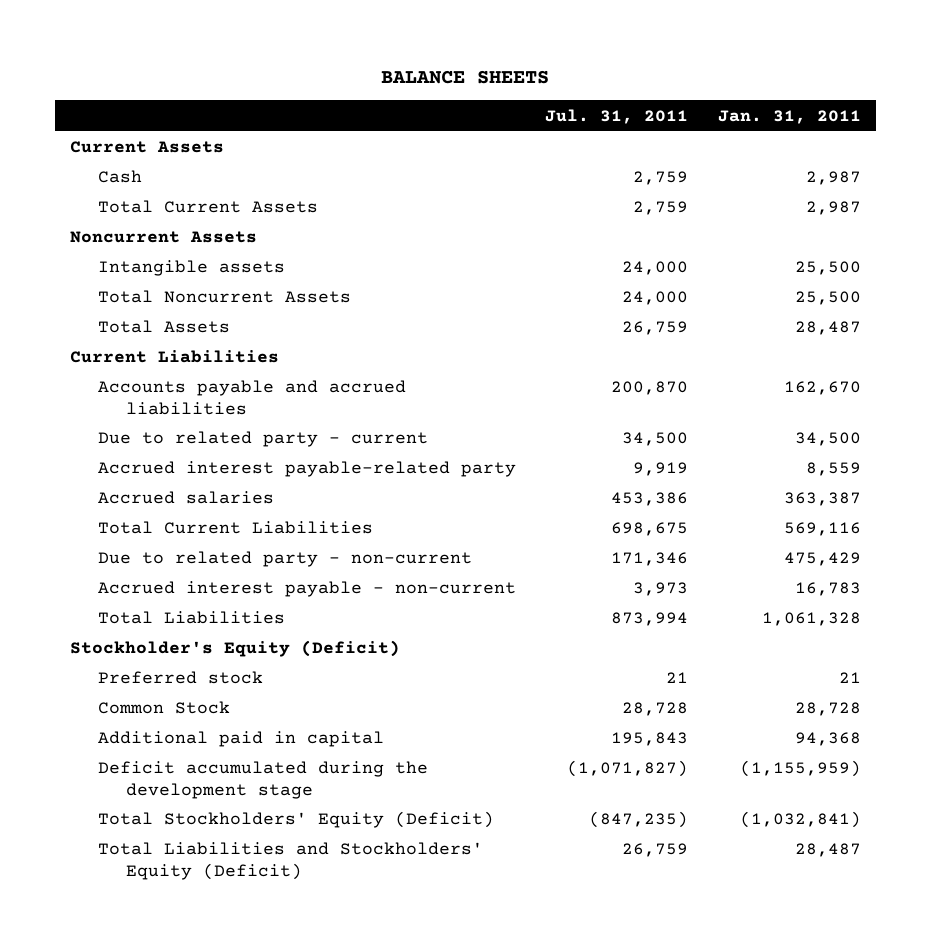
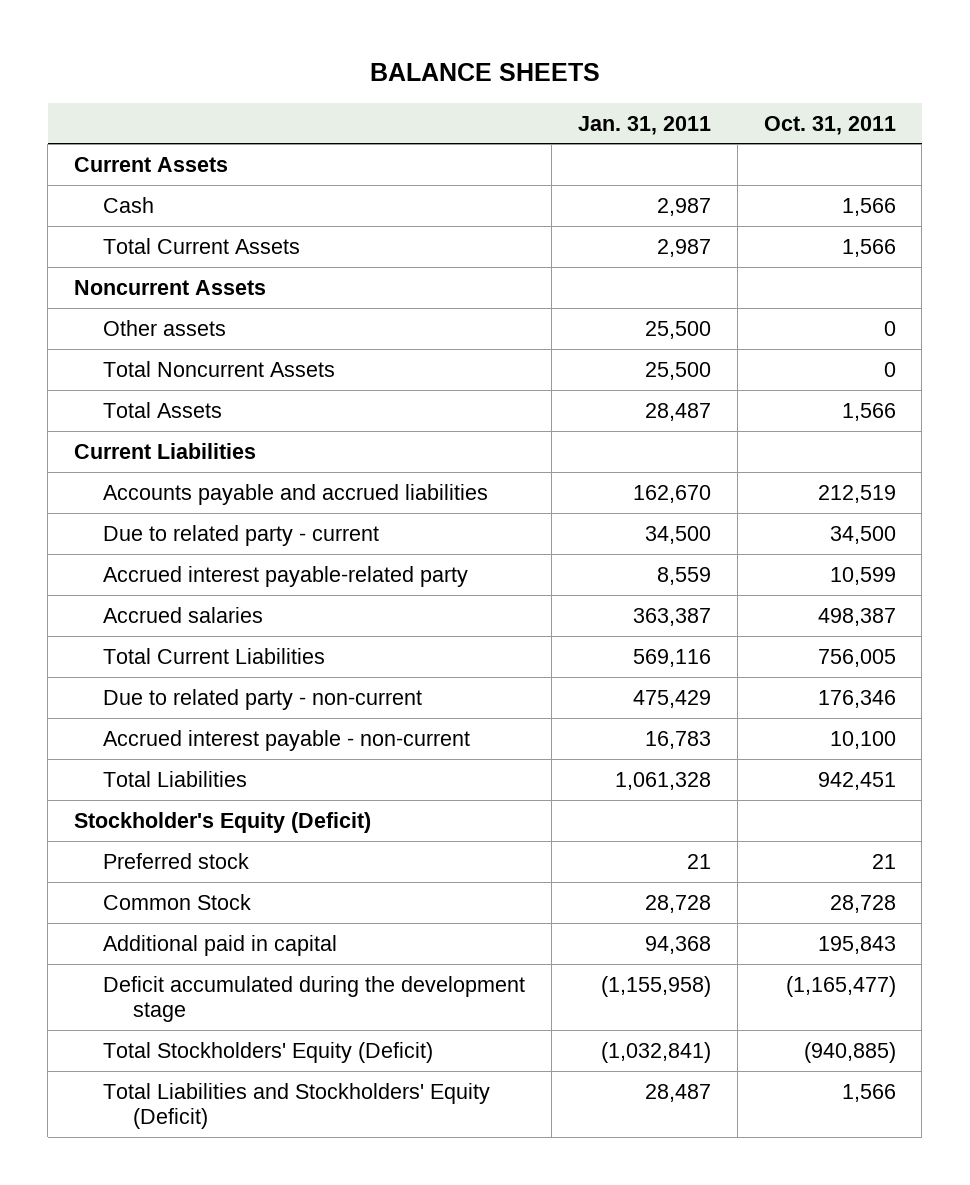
[545,108,689,124] Jul. 31, 2011 -> none
none -> [763,115,896,135] Oct. 31, 2011
[97,260,285,277] Intangible assets -> [103,319,227,336] Other assets
[739,760,861,778] (1,155,959) -> [601,975,712,997] (1,155,958)

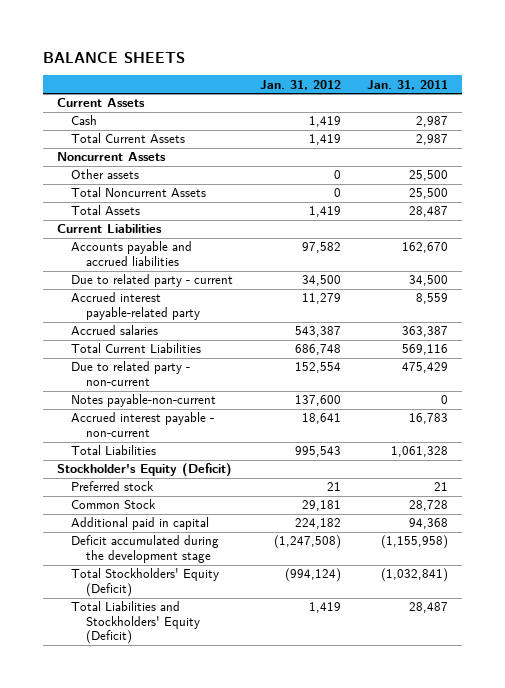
[763,115,896,135] Oct. 31, 2011 -> none
none -> [259,79,341,90] Jan. 31, 2012
none -> [71,394,217,408] Notes payable-non-current

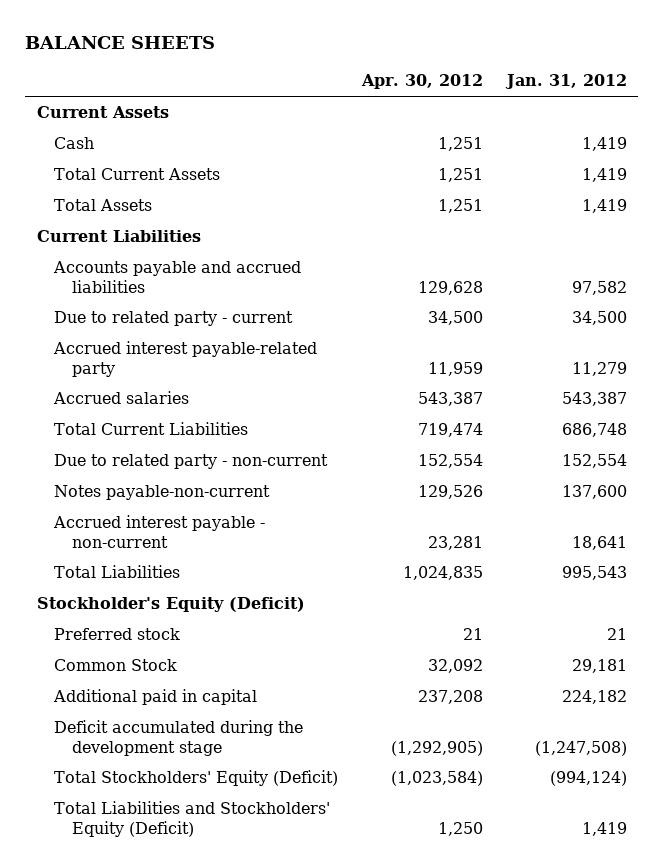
[367,79,449,90] Jan. 31, 2011 -> none
none -> [360,74,483,90] Apr. 30, 2012
[56,152,166,162] Noncurrent Assets -> none
[71,169,140,180] Other assets -> none
[71,187,207,198] Total Noncurrent Assets -> none

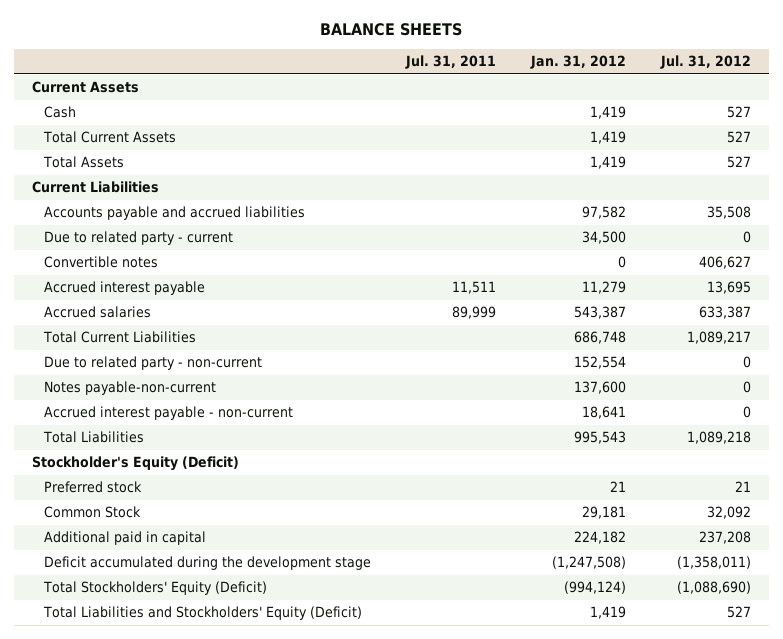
[360,74,483,90] Apr. 30, 2012 -> none
none -> [405,55,497,70] Jul. 31, 2011
none -> [660,55,752,70] Jul. 31, 2012
none -> [44,256,159,269] Convertible notes
[53,341,318,377] Accrued interest payable-related party -> [44,281,206,296] Accrued interest payable

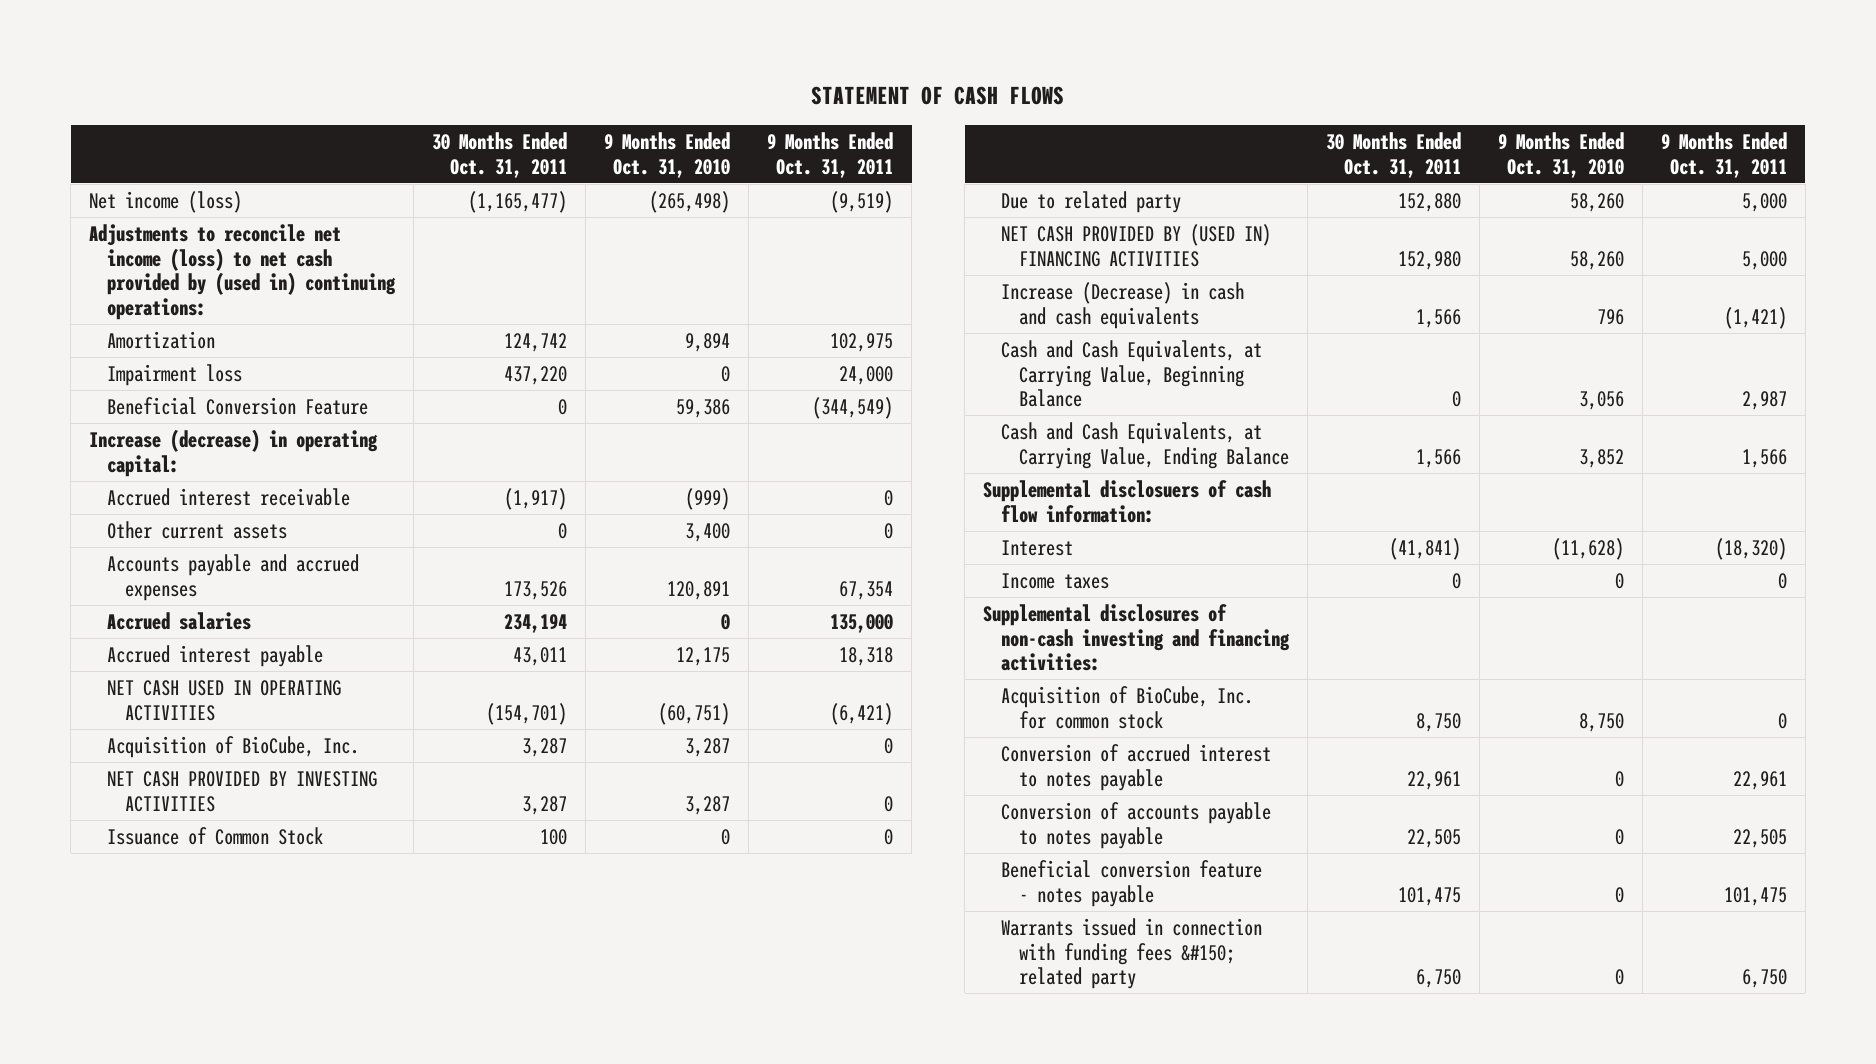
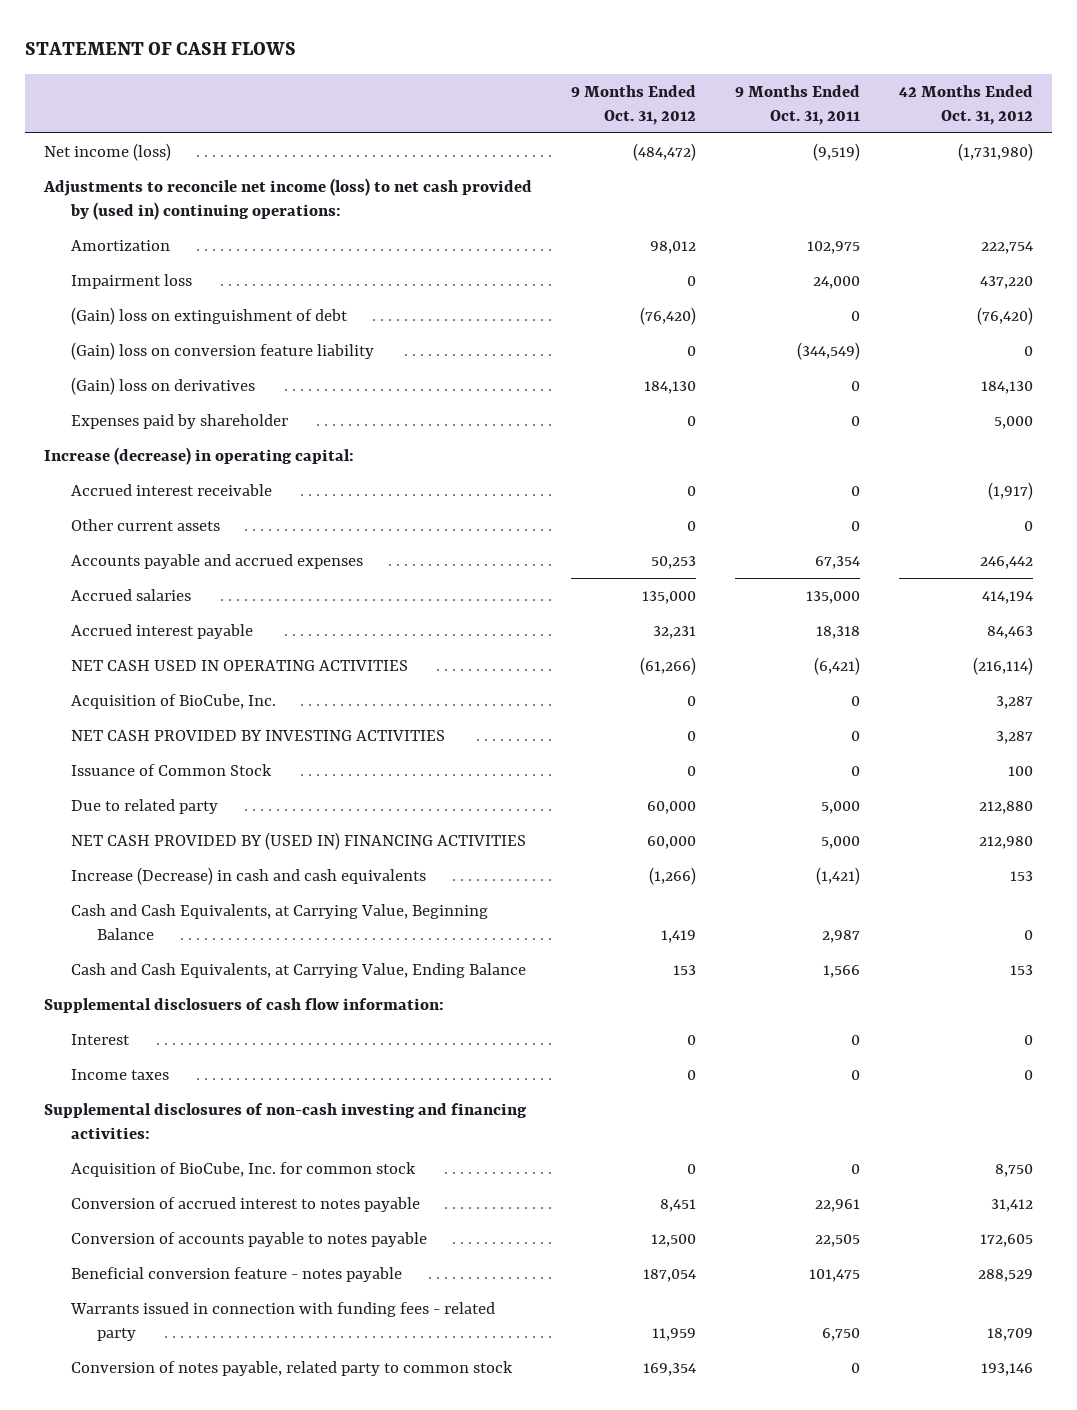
[432,132,568,178] 30 Months Ended Oct. 31, 2011 -> none
[604,132,731,178] 9 Months Ended Oct. 31, 2010 -> none
none -> [571,84,697,125] 9 Months Ended Oct. 31, 2012
none -> [898,84,1033,125] 42 Months Ended Oct. 31, 2012
none -> [70,306,348,325] (Gain) loss on extinguishment of debt
[107,397,369,416] Beneficial Conversion Feature -> [70,341,374,360] (Gain) loss on conversion feature liability
none -> [70,376,255,395] (Gain) loss on derivatives
none -> [70,413,288,429] Expenses paid by shareholder
[1714,538,1787,561] (18,320) -> [850,1034,860,1045] 0
[1000,918,1262,990] Warrants issued in connection with funding fees &#150; related party -> [69,1301,495,1341] Warrants issued in connection with funding fees - related party
none -> [70,1360,513,1376] Conversion of notes payable, related party to common stock

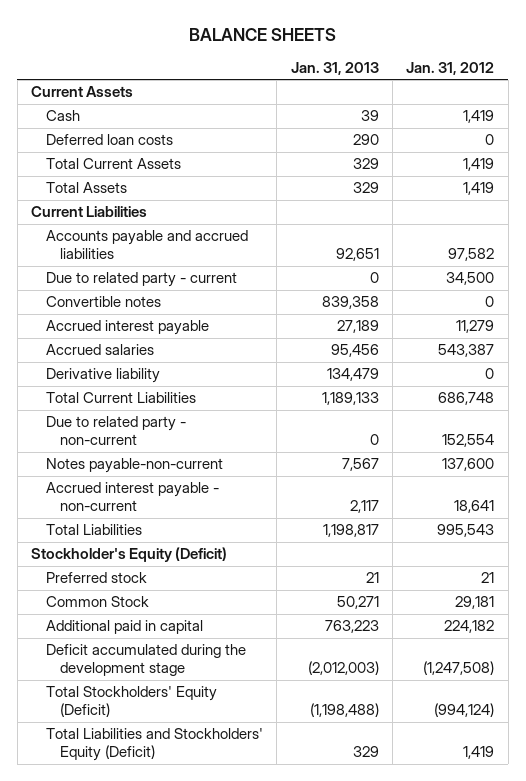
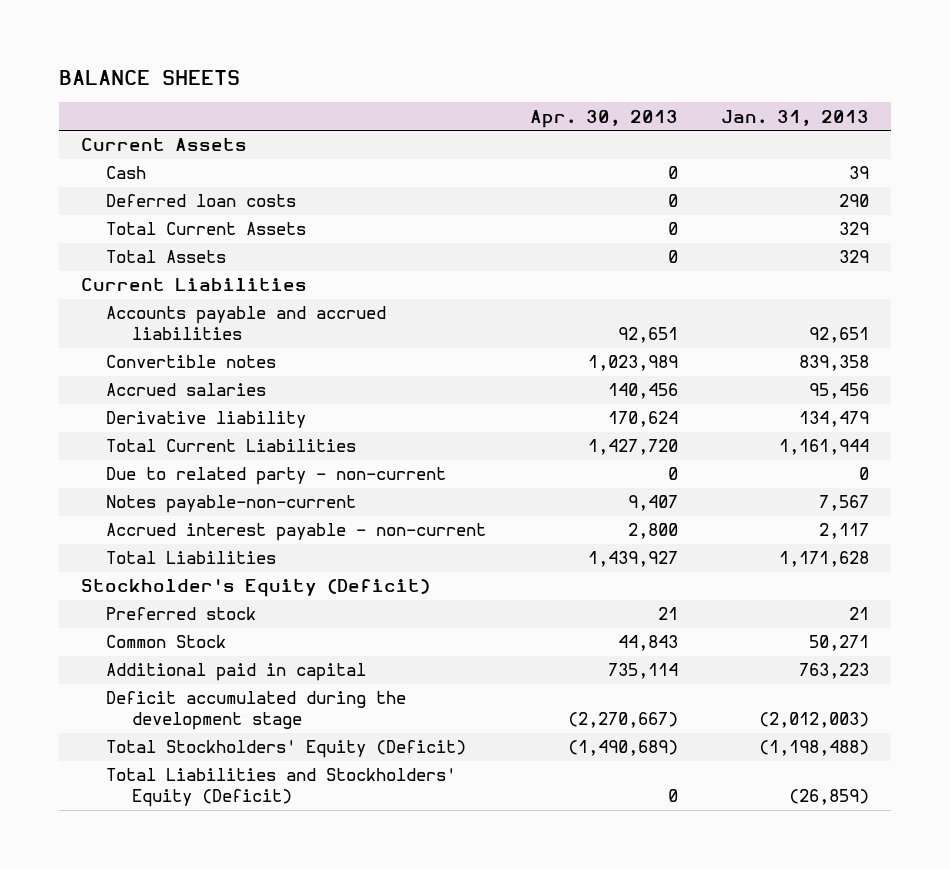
[406,61,495,75] Jan. 31, 2012 -> none
none -> [529,109,678,128] Apr. 30, 2013
[45,272,237,288] Due to related party - current -> none
[45,320,209,336] Accrued interest payable -> none
[321,392,379,406] 1,189,133 -> [778,439,869,456] 1,161,944
[322,524,379,538] 1,198,817 -> [778,551,869,568] 1,171,628
[352,746,379,758] 329 -> [788,789,869,806] (26,859)

